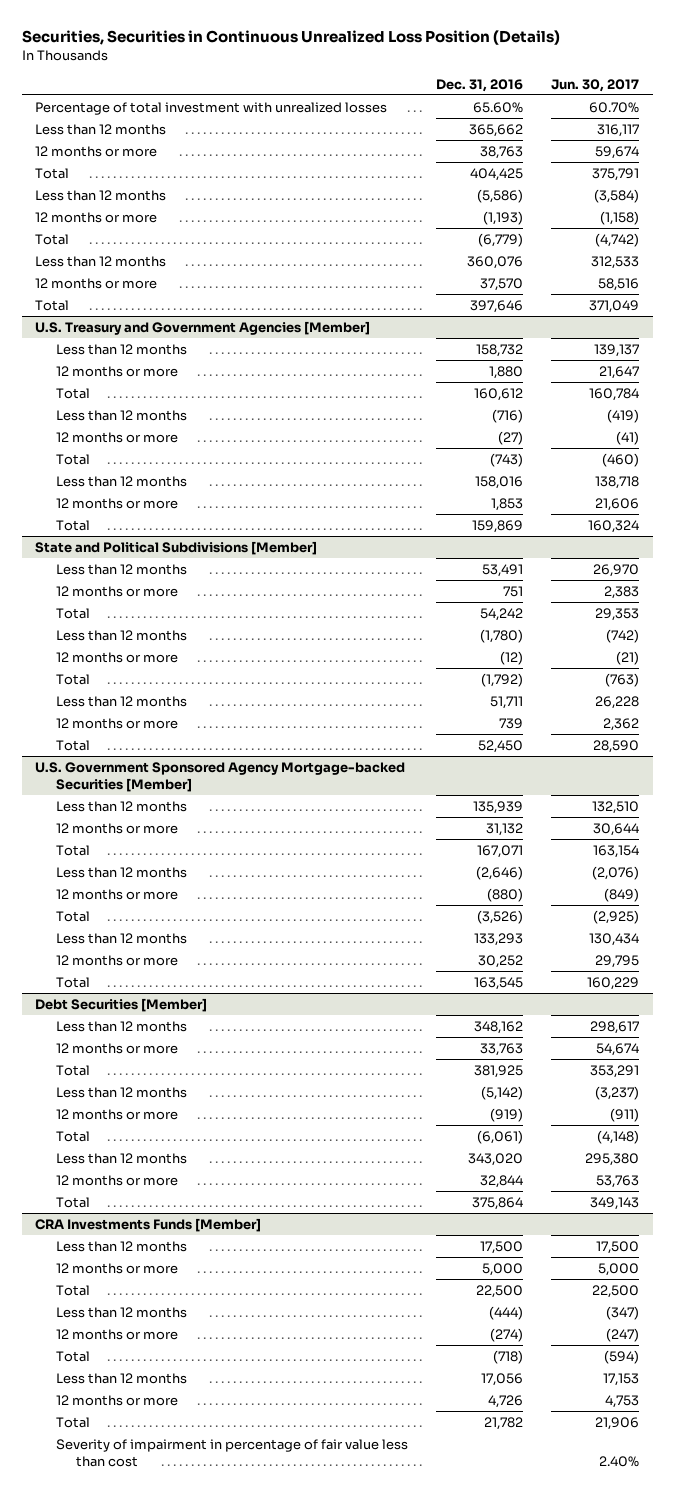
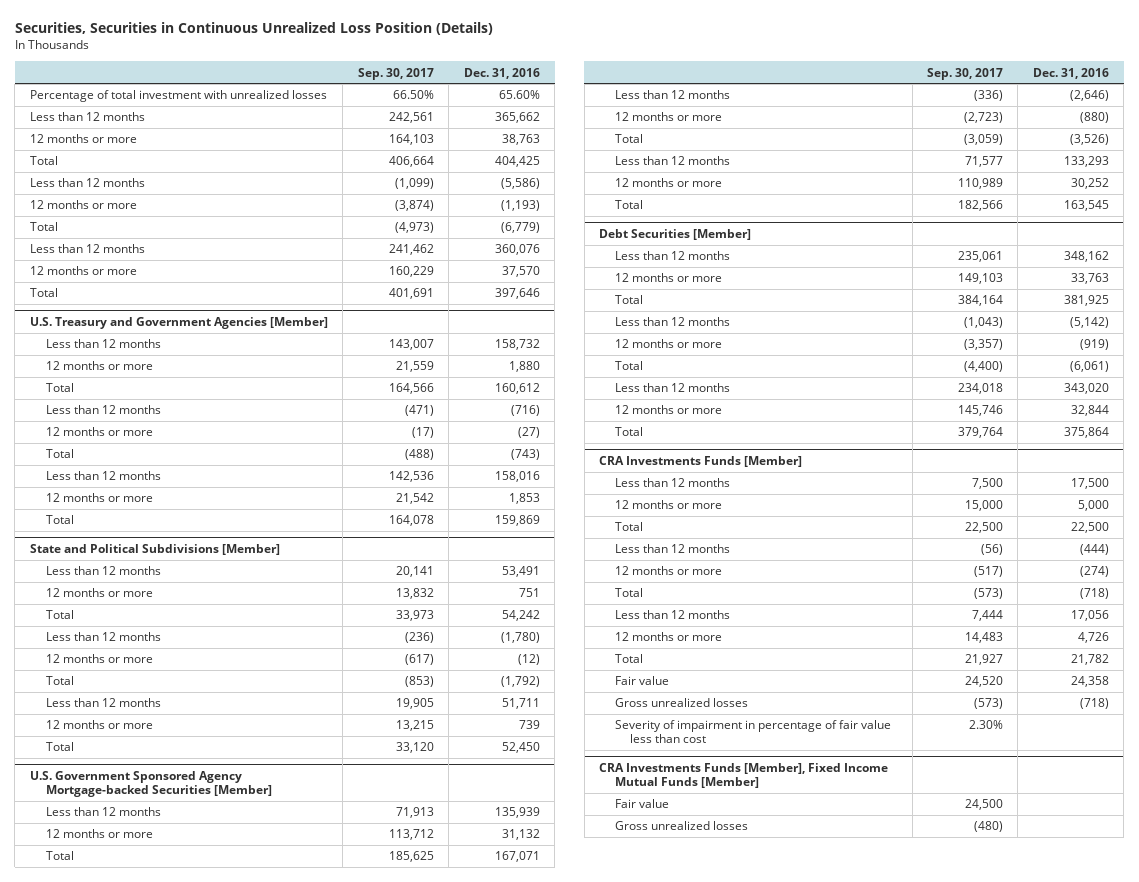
[550,78,639,92] Jun. 30, 2017 -> none
none -> [357,67,434,80] Sep. 30, 2017
none -> [614,676,669,686] Fair value
none -> [614,698,748,708] Gross unrealized losses
none -> [599,763,889,789] CRA Investments Funds [Member], Fixed Income Mutual Funds [Member]
none -> [614,799,669,809] Fair value
none -> [614,821,748,831] Gross unrealized losses

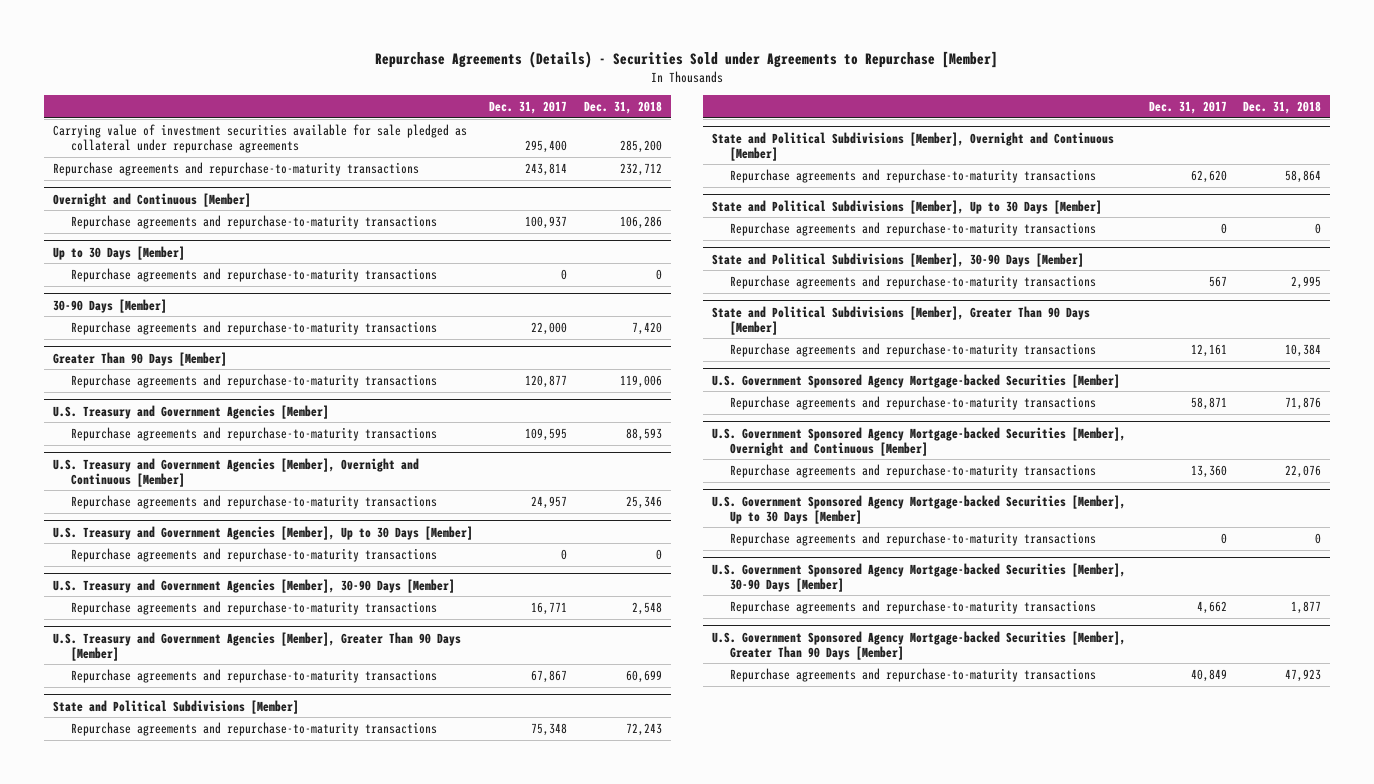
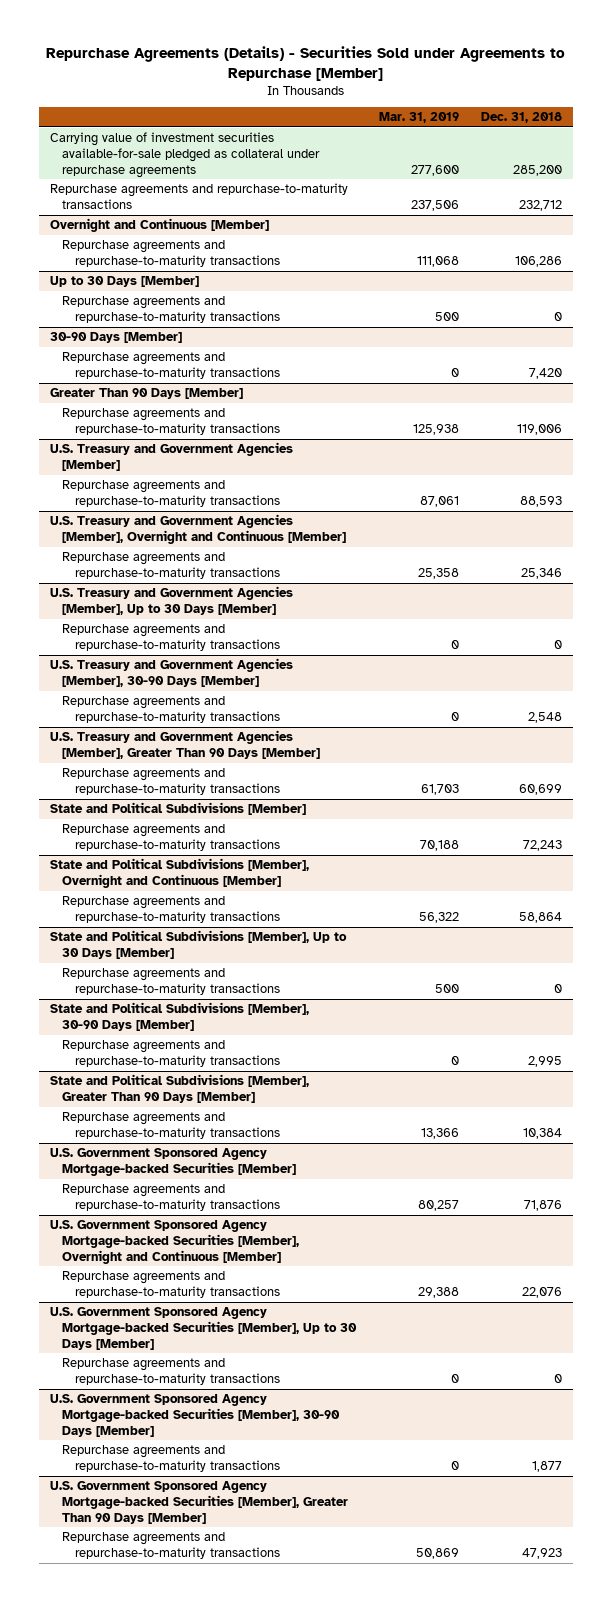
[489,100,568,114] Dec. 31, 2017 -> none
none -> [378,112,459,124] Mar. 31, 2019
[52,123,467,154] Carrying value of investment securities available for sale pledged as collateral under repurchase agreements -> [50,132,321,178] Carrying value of investment securities available-for-sale pledged as collateral under repurchase agreements

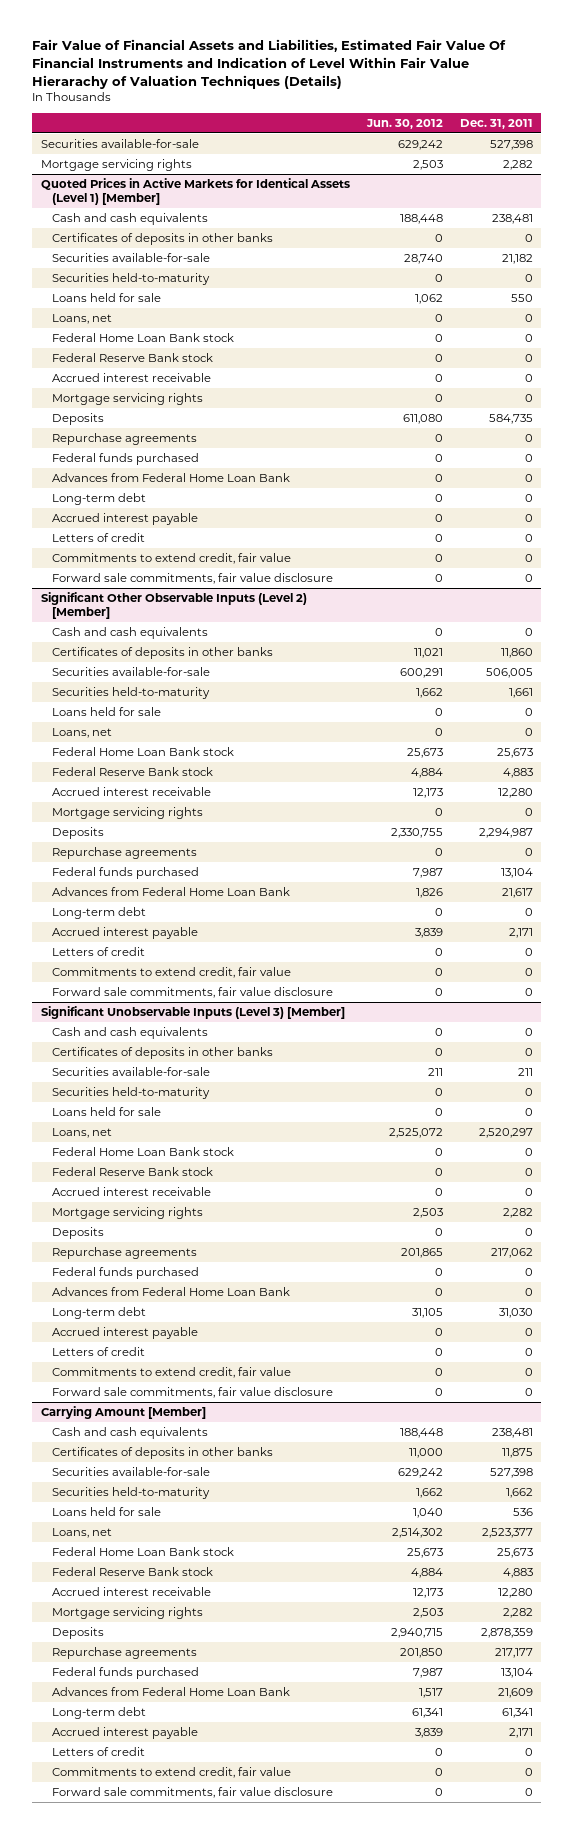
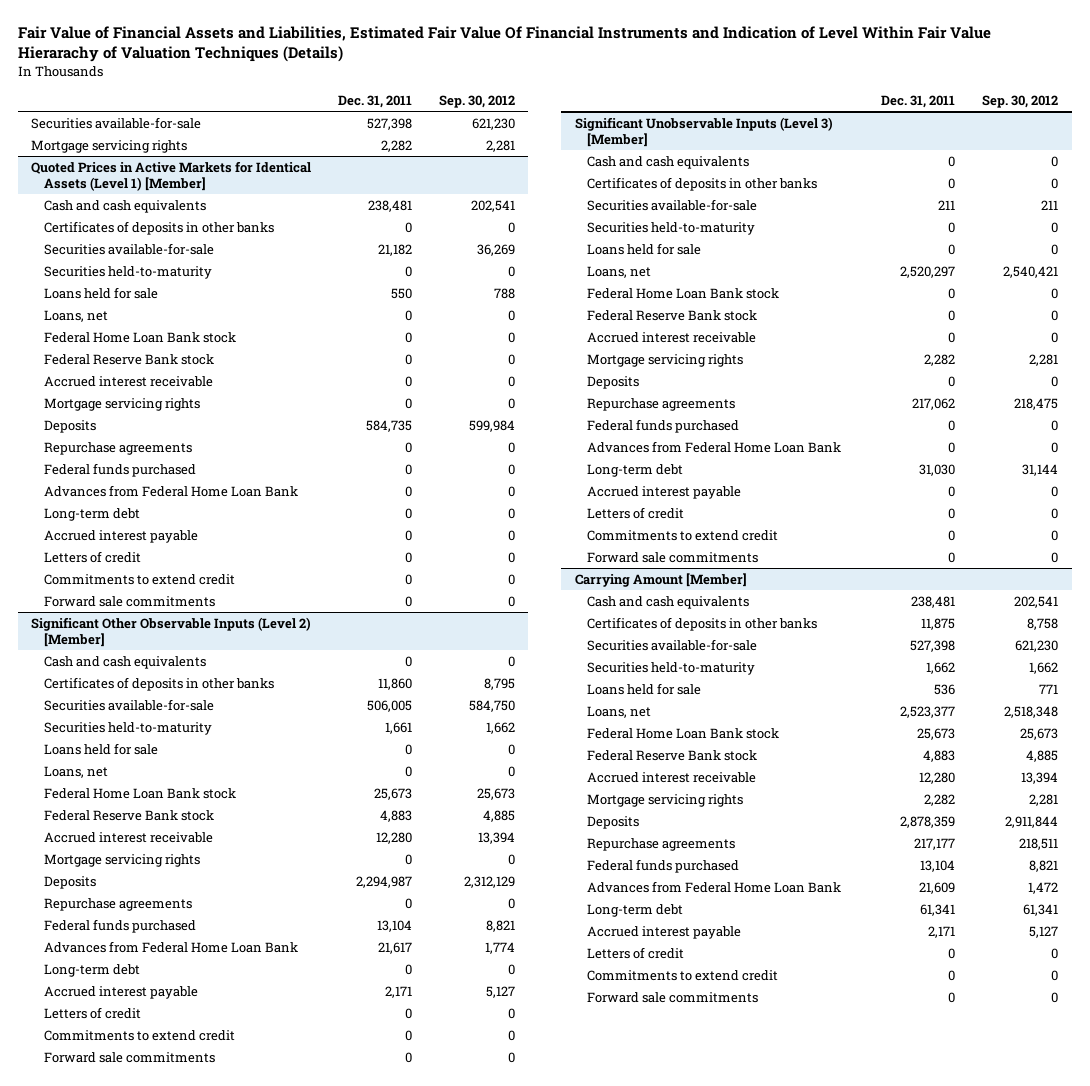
[365,118,443,129] Jun. 30, 2012 -> none
none -> [439,94,516,108] Sep. 30, 2012
[52,553,292,565] Commitments to extend credit, fair value -> [44,573,236,585] Commitments to extend credit
[52,573,334,585] Forward sale commitments, fair value disclosure -> [44,595,216,607] Forward sale commitments
[52,967,292,979] Commitments to extend credit, fair value -> [44,1029,236,1041] Commitments to extend credit
[52,987,334,999] Forward sale commitments, fair value disclosure -> [44,1051,216,1063] Forward sale commitments
[52,1367,292,1379] Commitments to extend credit, fair value -> [587,529,779,541] Commitments to extend credit
[52,1387,334,1399] Forward sale commitments, fair value disclosure -> [587,551,759,563] Forward sale commitments
[52,1767,292,1779] Commitments to extend credit, fair value -> [587,969,779,981] Commitments to extend credit
[52,1787,334,1799] Forward sale commitments, fair value disclosure -> [587,991,759,1003] Forward sale commitments

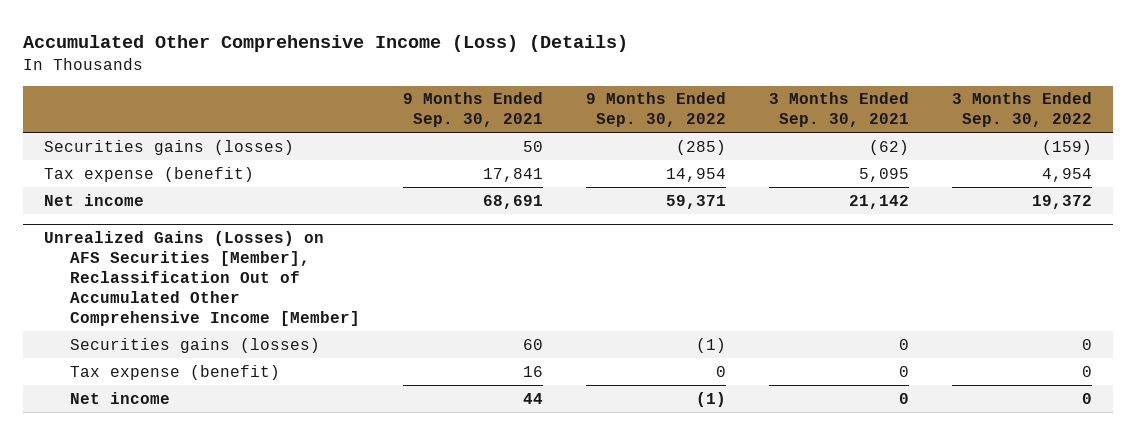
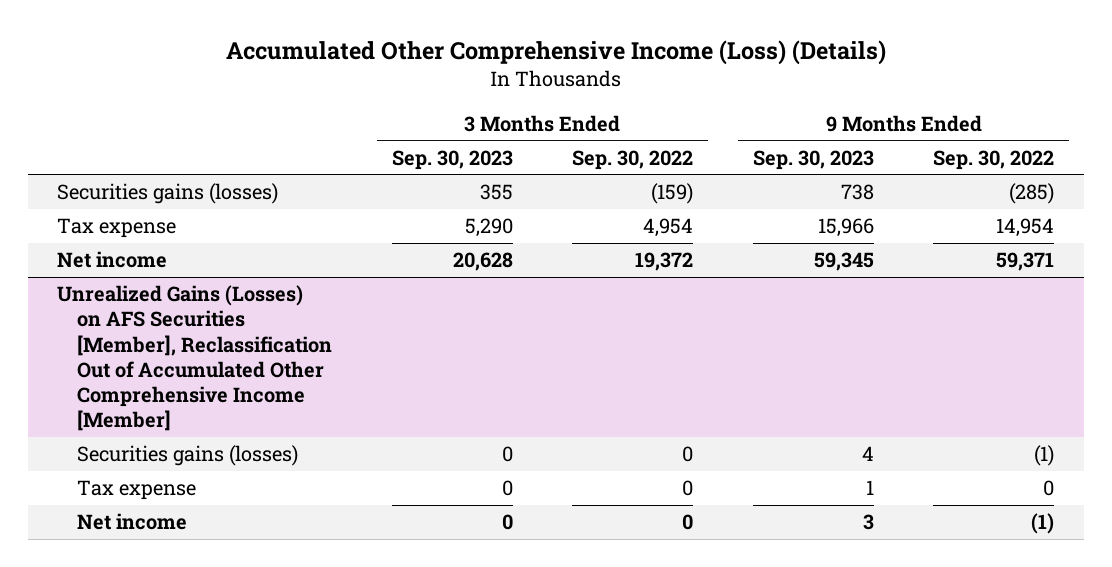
[403,92,544,128] 9 Months Ended Sep. 30, 2021 -> none
[768,92,909,128] 3 Months Ended Sep. 30, 2021 -> none
none -> [391,149,513,170] Sep. 30, 2023
none -> [752,149,874,170] Sep. 30, 2023
[44,166,255,182] Tax expense (benefit) -> [57,218,177,239] Tax expense
[70,364,281,380] Tax expense (benefit) -> [76,480,196,501] Tax expense

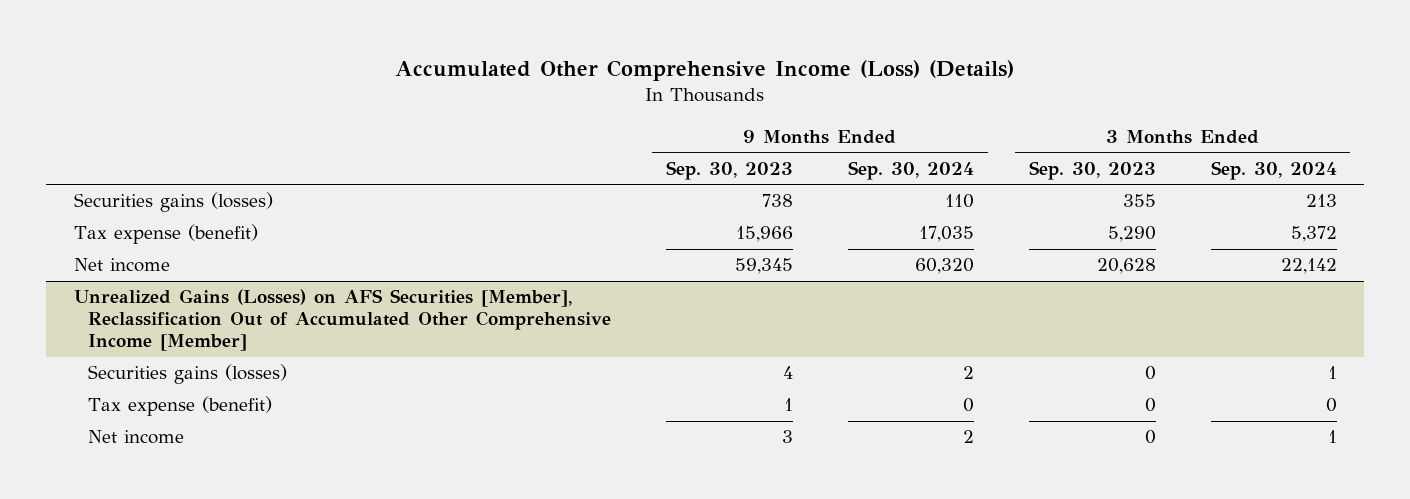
[572,149,694,170] Sep. 30, 2022 -> none
[933,149,1055,170] Sep. 30, 2022 -> none
none -> [847,160,974,180] Sep. 30, 2024
none -> [1210,160,1337,180] Sep. 30, 2024
[57,218,177,239] Tax expense -> [73,224,258,245] Tax expense (benefit)
[76,480,196,501] Tax expense -> [88,396,273,417] Tax expense (benefit)

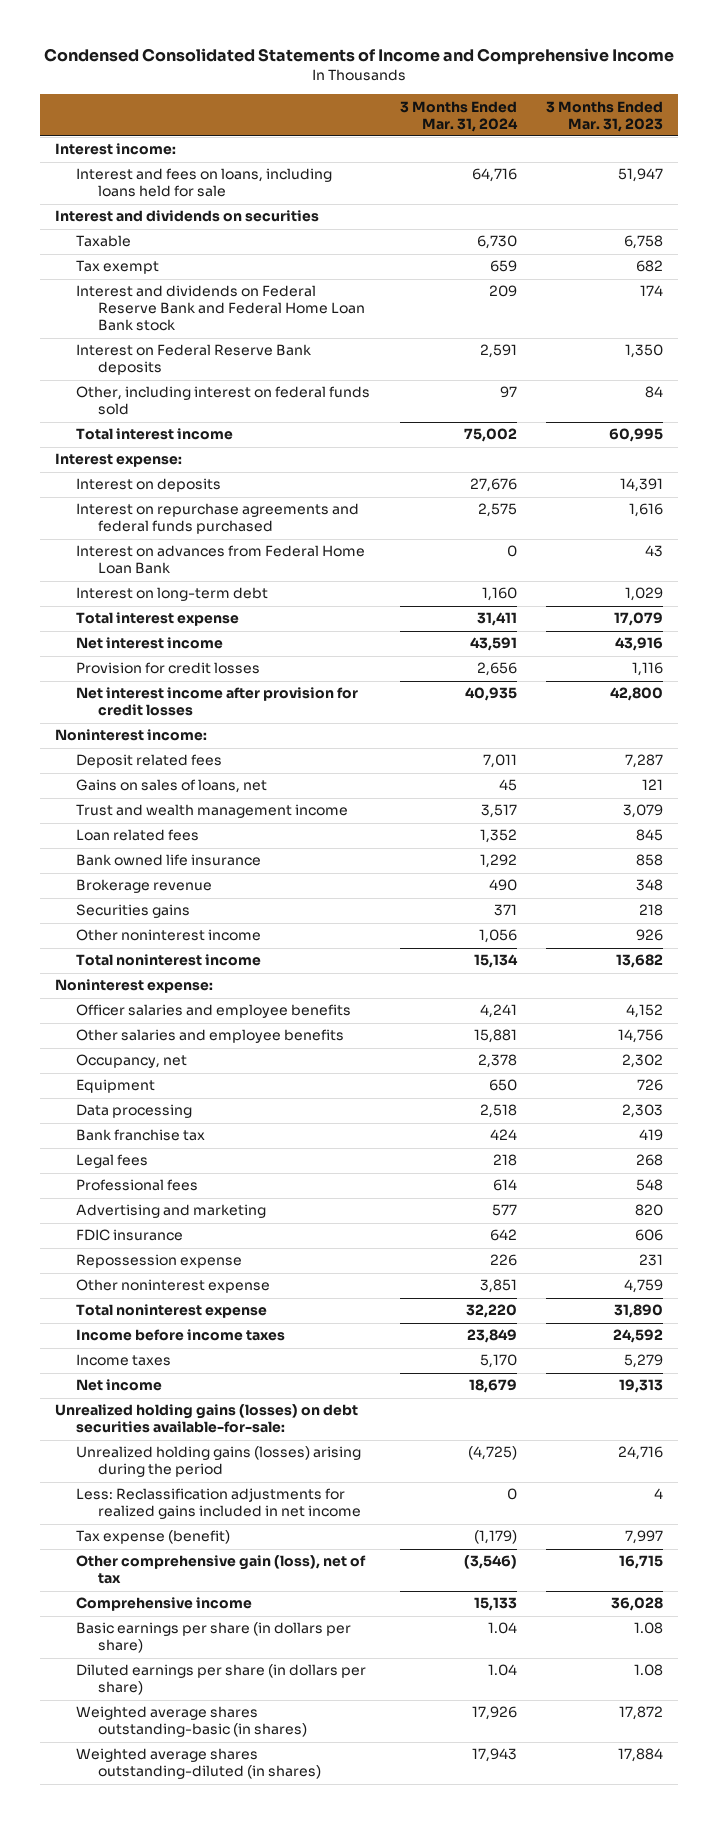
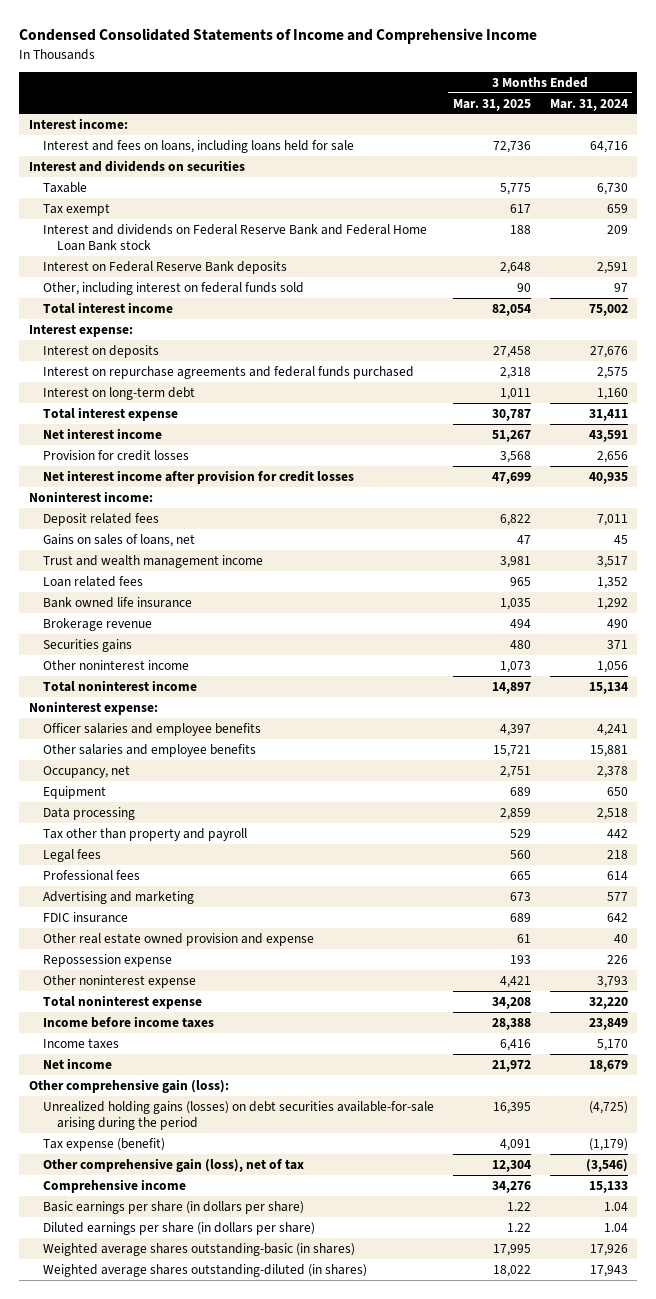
[546,100,664,132] 3 Months Ended Mar. 31, 2023 -> none
none -> [452,98,531,111] Mar. 31, 2025
[76,545,366,575] Interest on advances from Federal Home Loan Bank -> none
[76,1129,206,1142] Bank franchise tax -> none
none -> [43,827,248,841] Tax other than property and payroll
none -> [43,932,315,946] Other real estate owned provision and expense
[479,1279,517,1294] 3,851 -> [596,975,628,988] 3,793
[54,1404,358,1434] Unrealized holding gains (losses) on debt securities available-for-sale: -> none
[76,1488,362,1520] Less: Reclassification adjustments for realized gains included in net income -> none
none -> [28,1078,229,1093] Other comprehensive gain (loss):
[76,1446,362,1478] Unrealized holding gains (losses) arising during the period -> [43,1100,435,1131] Unrealized holding gains (losses) on debt securities available-for-sale arising during the period

